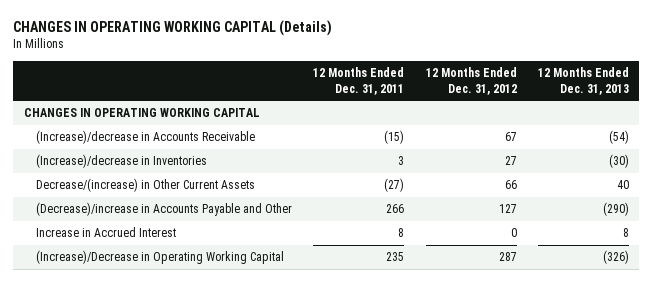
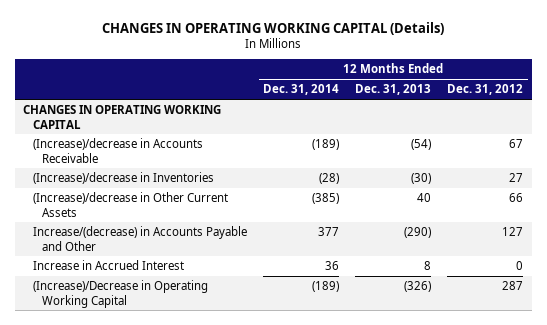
[313,66,405,95] 12 Months Ended Dec. 31, 2011 -> none
none -> [263,84,340,96] Dec. 31, 2014
[36,178,256,193] Decrease/(increase) in Other Current Assets -> [32,191,228,217] (Increase)/decrease in Other Current Assets
[36,202,293,217] (Decrease)/increase in Accounts Payable and Other -> [32,225,247,251] Increase/(decrease) in Accounts Payable and Other

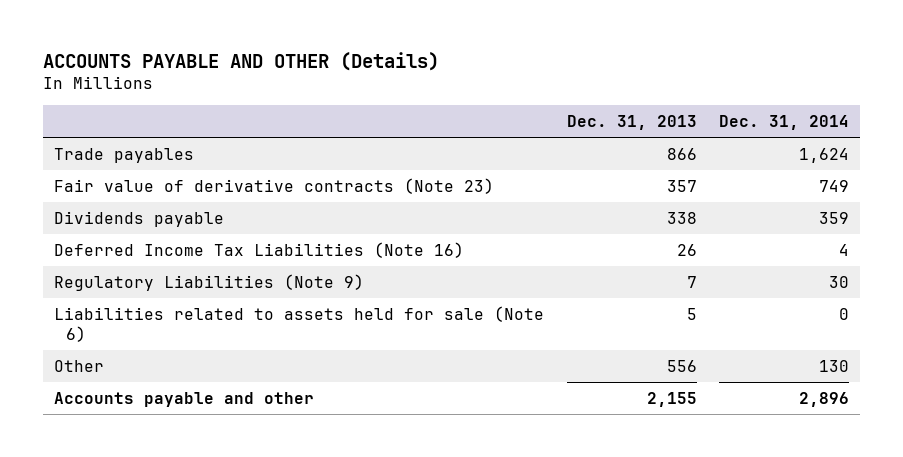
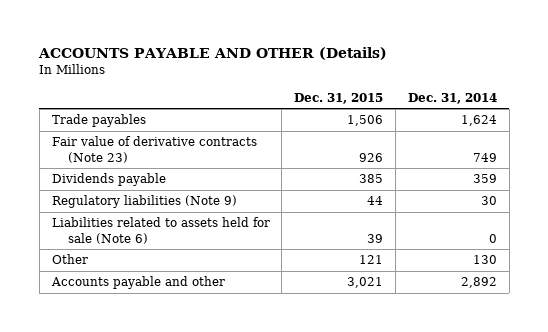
[566,115,697,131] Dec. 31, 2013 -> none
none -> [294,92,384,104] Dec. 31, 2015
[54,241,465,258] Deferred Income Tax Liabilities (Note 16) -> none
[54,273,365,291] Regulatory Liabilities (Note 9) -> [51,195,237,209] Regulatory liabilities (Note 9)
[799,391,850,407] 2,896 -> [460,277,497,289] 2,892

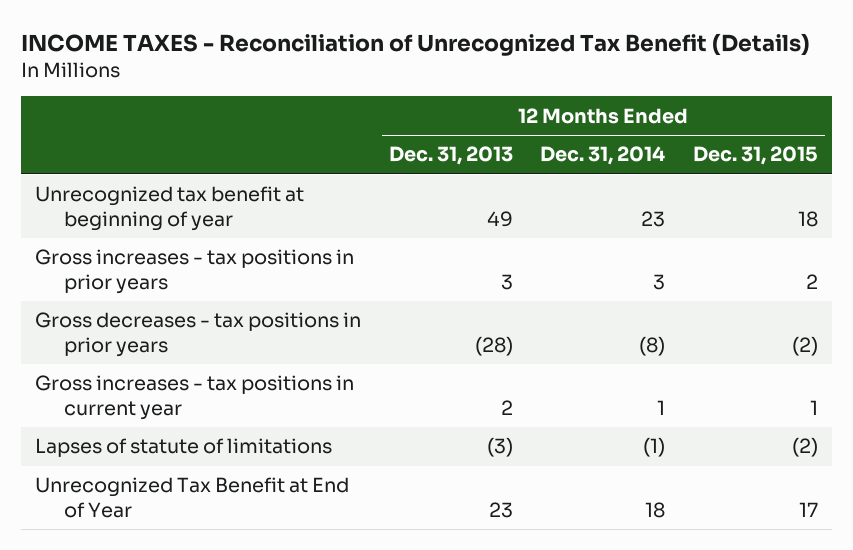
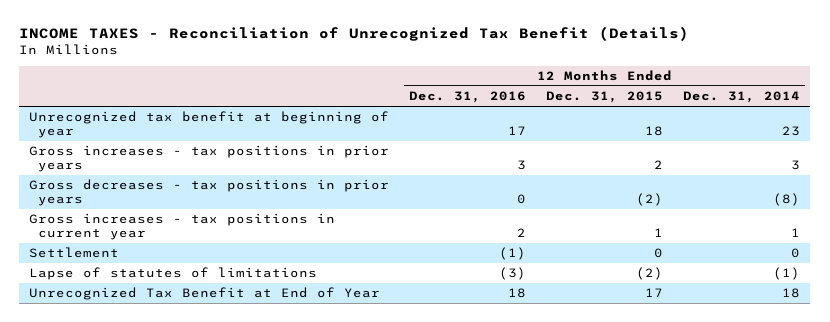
[388,146,513,166] Dec. 31, 2013 -> none
none -> [409,91,527,104] Dec. 31, 2016
none -> [29,247,120,259] Settlement
[34,438,332,458] Lapses of statute of limitations -> [29,267,318,281] Lapse of statutes of limitations

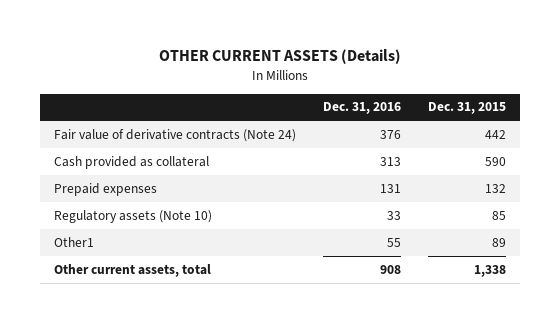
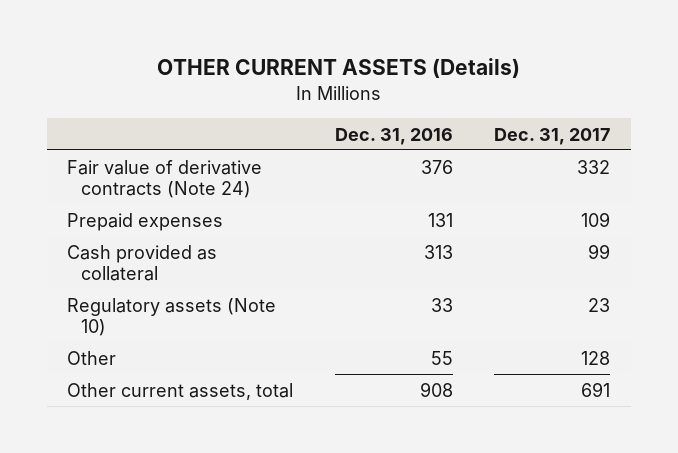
[428,102,507,115] Dec. 31, 2015 -> none
none -> [494,127,611,145] Dec. 31, 2017
[53,155,209,169] Cash provided as collateral -> [67,244,218,281] Cash provided as collateral
[53,236,94,247] Other1 -> [67,350,117,365] Other

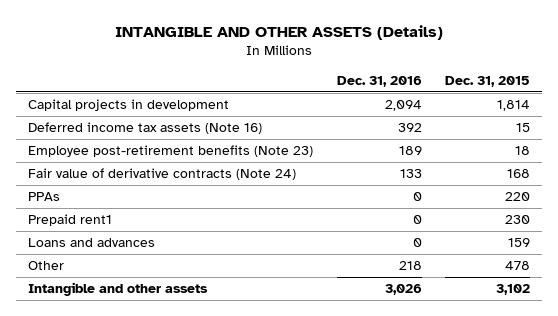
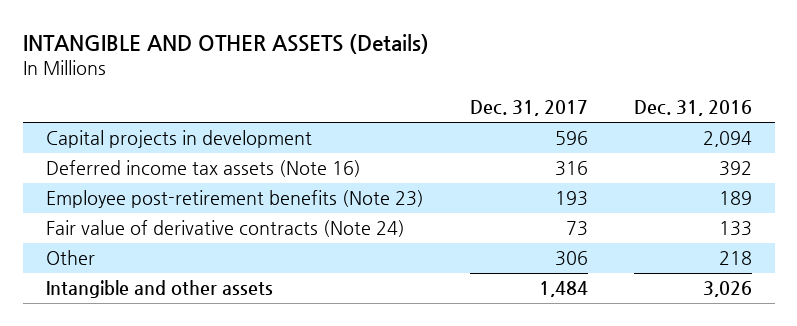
[445,75,531,87] Dec. 31, 2015 -> none
none -> [469,100,588,117] Dec. 31, 2017
[27,192,60,202] PPAs -> none
[27,214,112,227] Prepaid rent1 -> none
[27,238,155,248] Loans and advances -> none

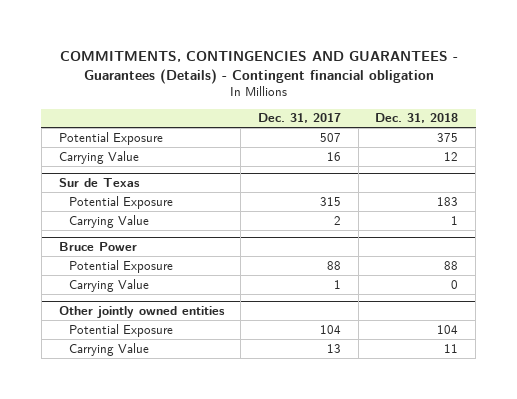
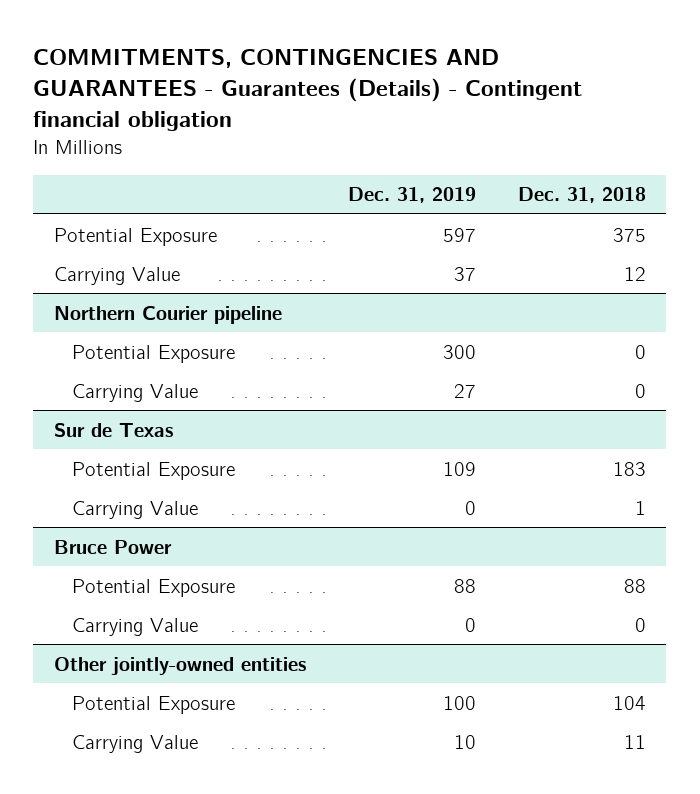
[258,113,342,124] Dec. 31, 2017 -> none
none -> [347,187,476,204] Dec. 31, 2019
none -> [54,305,283,324] Northern Courier pipeline
none -> [72,344,236,363] Potential Exposure
none -> [72,383,199,402] Carrying Value
[58,305,225,318] Other jointly owned entities -> [54,656,307,675] Other jointly-owned entities

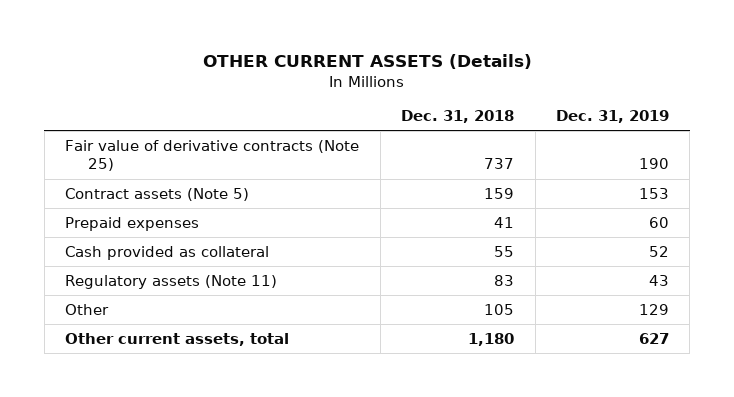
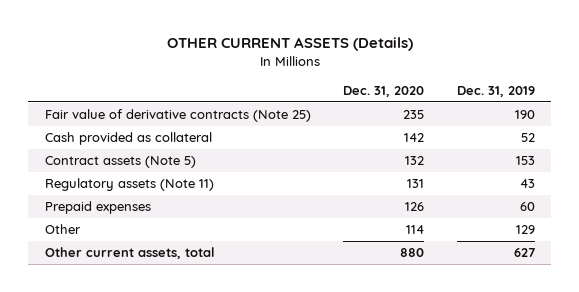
[401,110,515,124] Dec. 31, 2018 -> none
none -> [343,85,425,97] Dec. 31, 2020
[65,187,250,201] Contract assets (Note 5) -> [44,156,196,169] Contract assets (Note 5)
[65,216,200,231] Prepaid expenses -> [44,201,151,215] Prepaid expenses

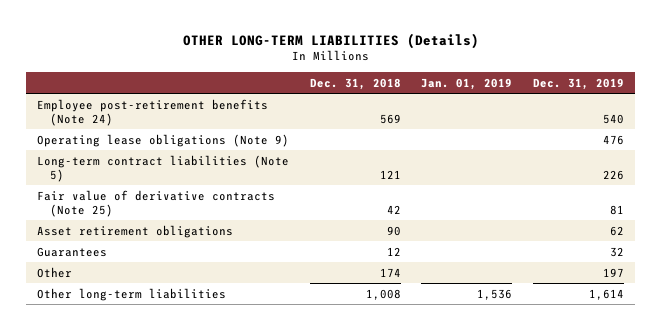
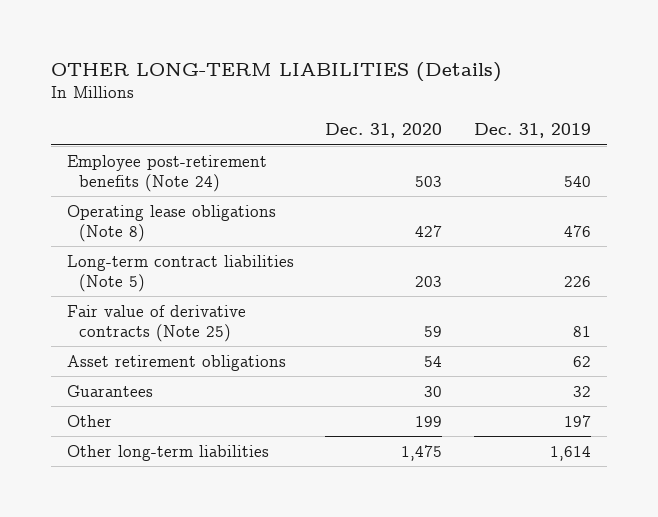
[309,77,401,90] Dec. 31, 2018 -> none
[421,77,513,90] Jan. 01, 2019 -> none
none -> [325,123,443,139] Dec. 31, 2020
[36,133,289,147] Operating lease obligations (Note 9) -> [66,204,276,242] Operating lease obligations (Note 8)

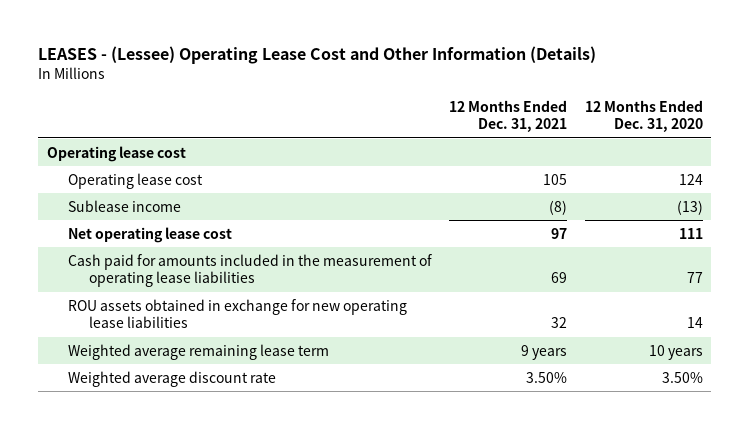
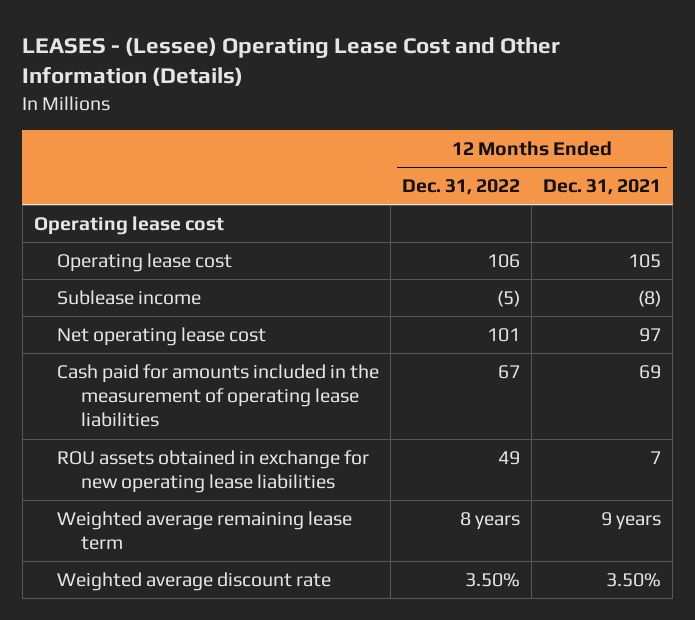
[584,99,703,133] 12 Months Ended Dec. 31, 2020 -> none
none -> [402,179,521,196] Dec. 31, 2022
[551,317,568,329] 32 -> [650,451,662,465] 7

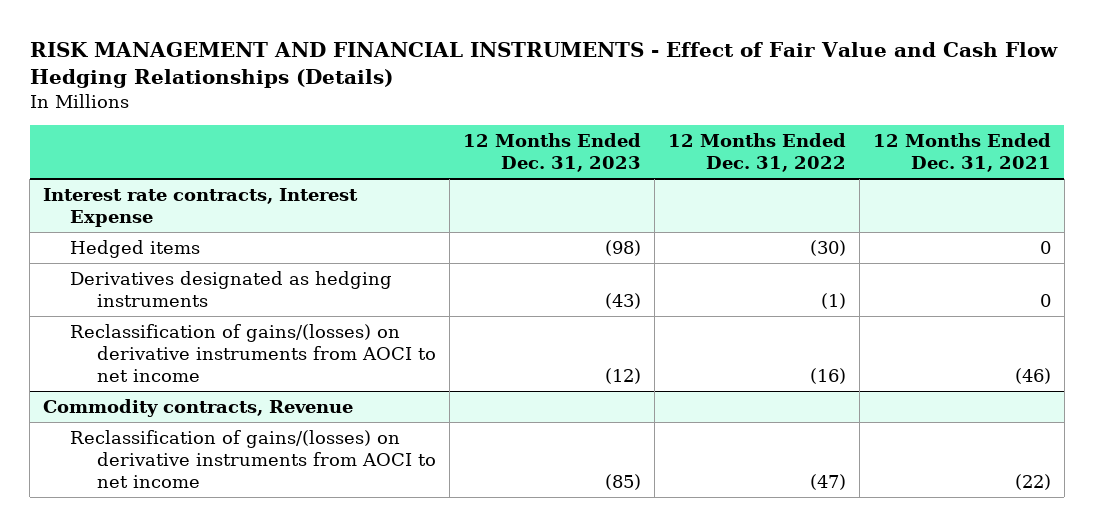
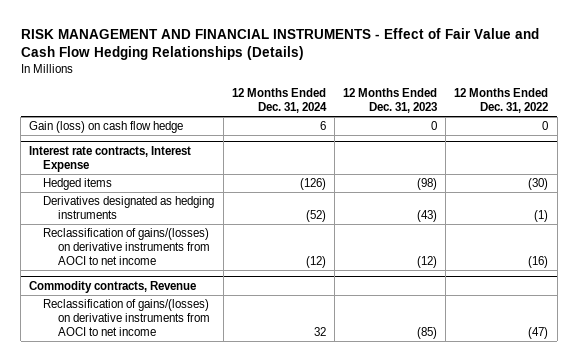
[872,133,1051,172] 12 Months Ended Dec. 31, 2021 -> none
none -> [231,88,327,114] 12 Months Ended Dec. 31, 2024
none -> [29,121,184,134] Gain (loss) on cash flow hedge

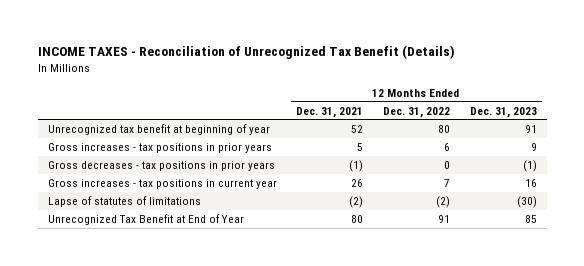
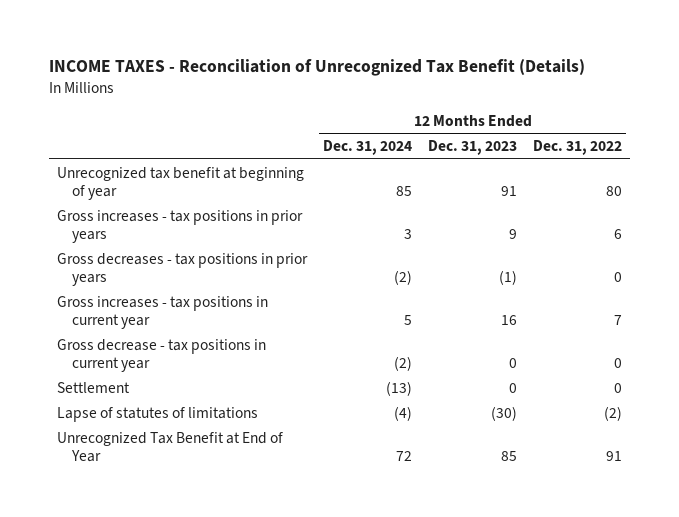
[296,106,364,118] Dec. 31, 2021 -> none
none -> [322,140,412,156] Dec. 31, 2024
none -> [56,338,266,372] Gross decrease - tax positions in current year
none -> [56,381,130,393] Settlement

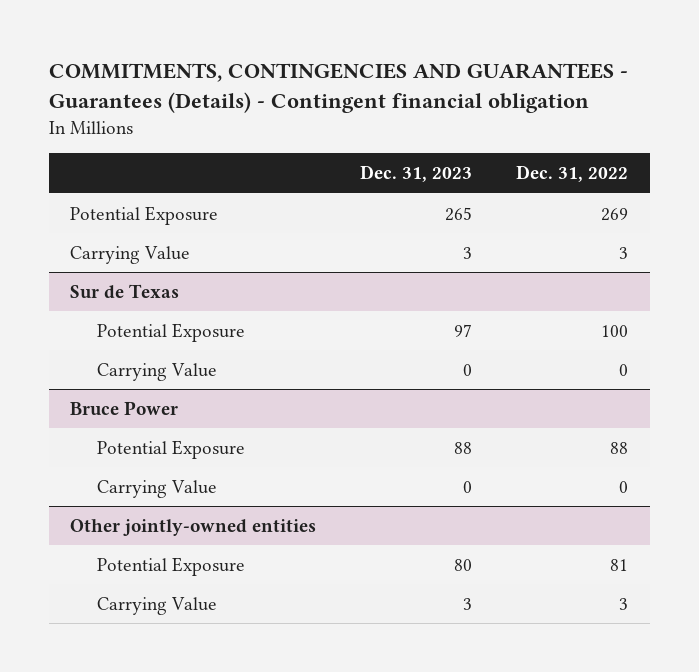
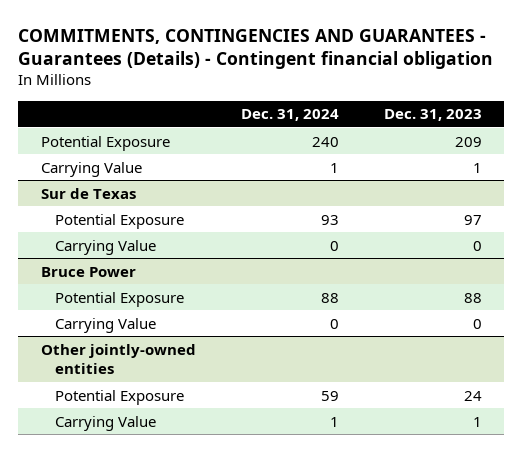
[516,165,629,183] Dec. 31, 2022 -> none
none -> [240,109,339,122] Dec. 31, 2024
[445,206,473,221] 265 -> [454,136,482,147] 209
[463,246,473,259] 3 -> [472,162,482,173] 1
[454,558,473,571] 80 -> [463,390,482,401] 24
[463,597,473,610] 3 -> [472,416,482,427] 1

